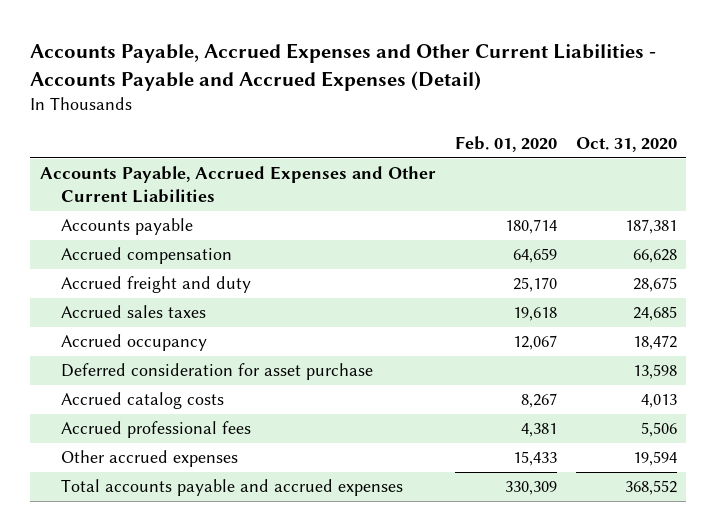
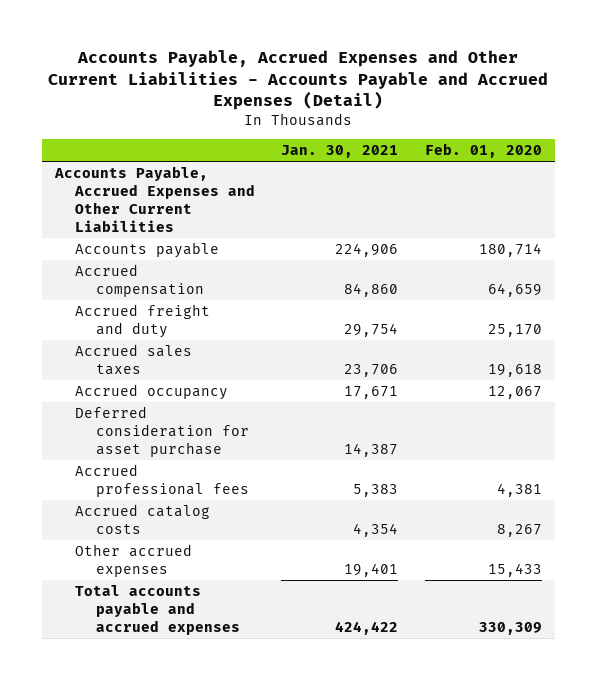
[575,136,677,152] Oct. 31, 2020 -> none
none -> [281,144,399,158] Jan. 30, 2021
[60,392,224,410] Accrued catalog costs -> [75,503,211,534] Accrued catalog costs

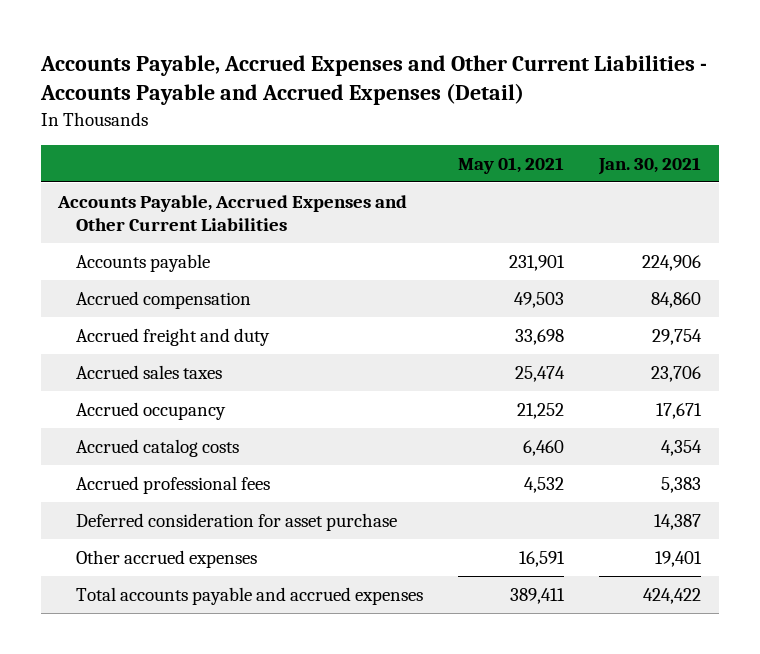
[424,142,542,158] Feb. 01, 2020 -> none
none -> [458,156,565,174] May 01, 2021
[75,463,249,497] Accrued professional fees -> [76,475,271,494] Accrued professional fees
[75,405,249,457] Deferred consideration for asset purchase -> [76,512,398,531] Deferred consideration for asset purchase

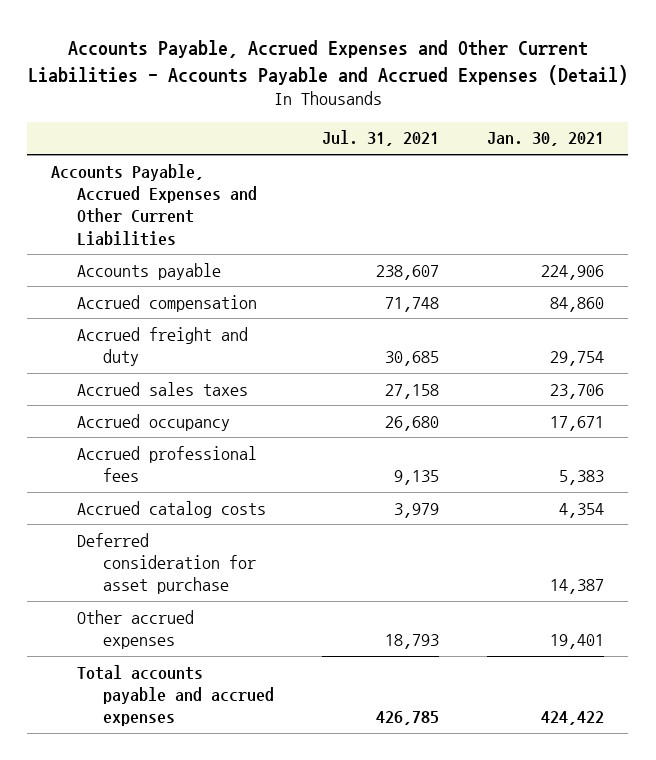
[458,156,565,174] May 01, 2021 -> none
none -> [322,130,440,147] Jul. 31, 2021
[76,438,240,457] Accrued catalog costs -> [77,500,267,518] Accrued catalog costs

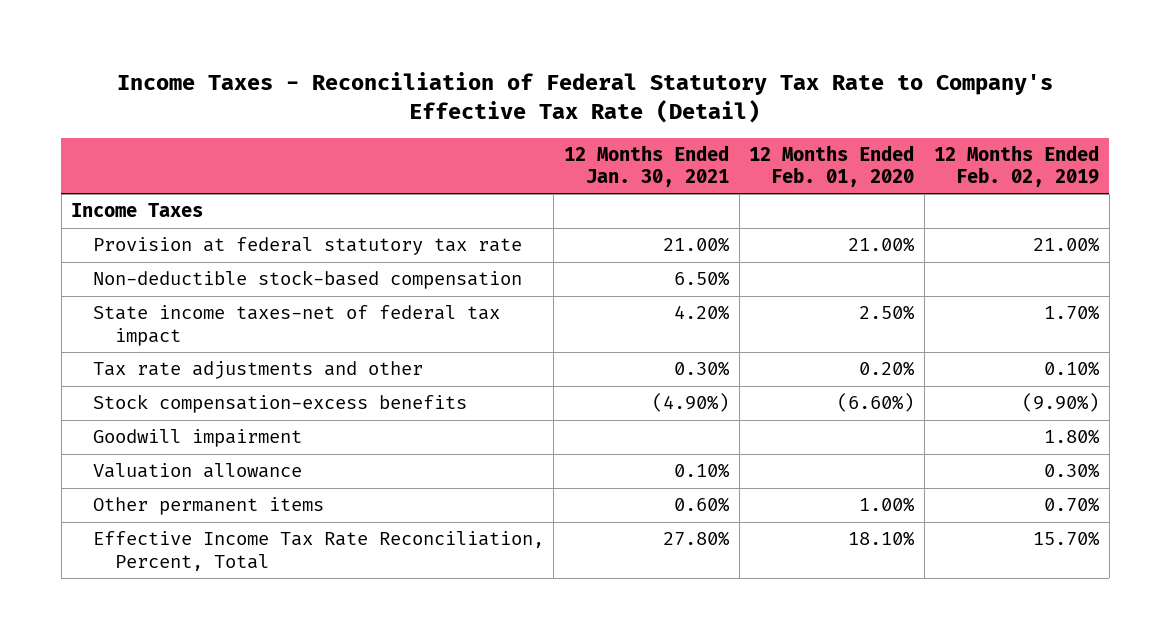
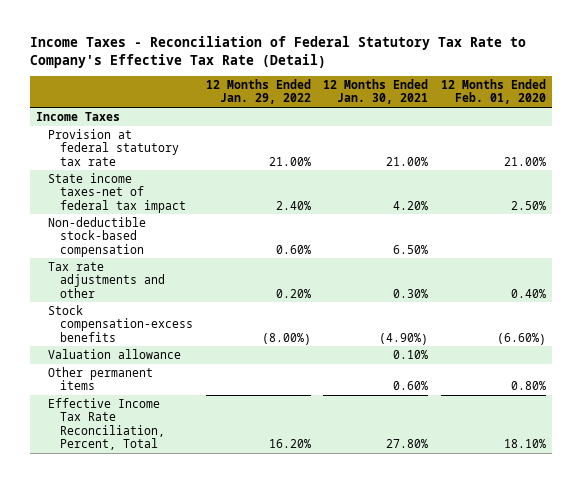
[934,144,1100,188] 12 Months Ended Feb. 02, 2019 -> none
none -> [205,79,311,105] 12 Months Ended Jan. 29, 2022
[92,270,522,290] Non-deductible stock-based compensation -> [47,216,146,257] Non-deductible stock-based compensation
[859,361,916,377] 0.20% -> [511,288,547,298] 0.40%
[92,429,302,448] Goodwill impairment -> none
[859,497,916,513] 1.00% -> [511,381,547,391] 0.80%

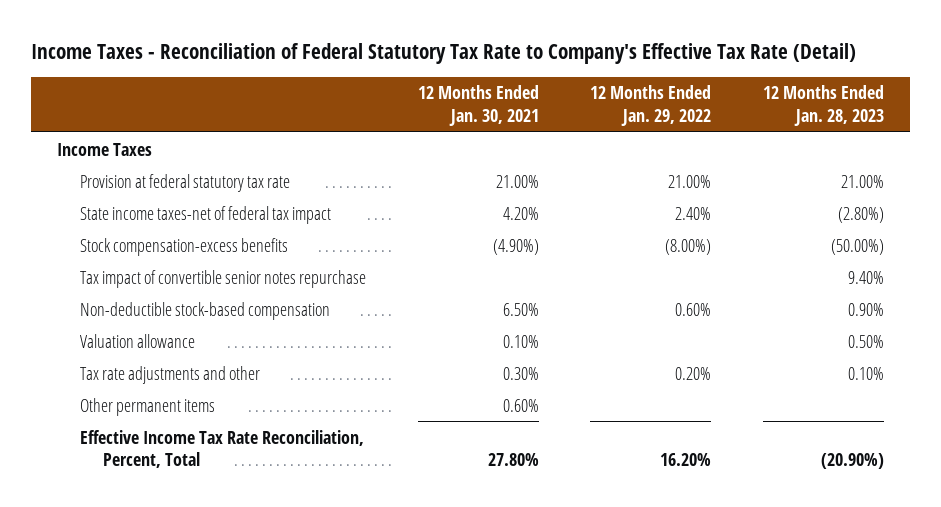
[441,79,547,105] 12 Months Ended Feb. 01, 2020 -> none
none -> [762,85,884,126] 12 Months Ended Jan. 28, 2023
none -> [80,269,367,288] Tax impact of convertible senior notes repurchase
[47,216,146,257] Non-deductible stock-based compensation -> [80,301,331,320] Non-deductible stock-based compensation
[47,261,165,298] Tax rate adjustments and other -> [80,365,261,384] Tax rate adjustments and other

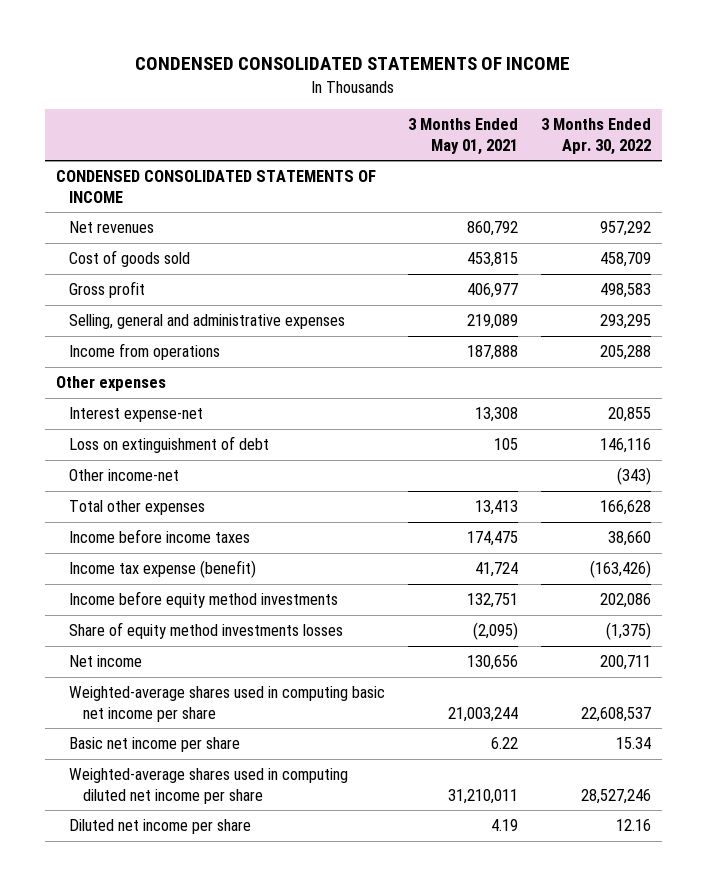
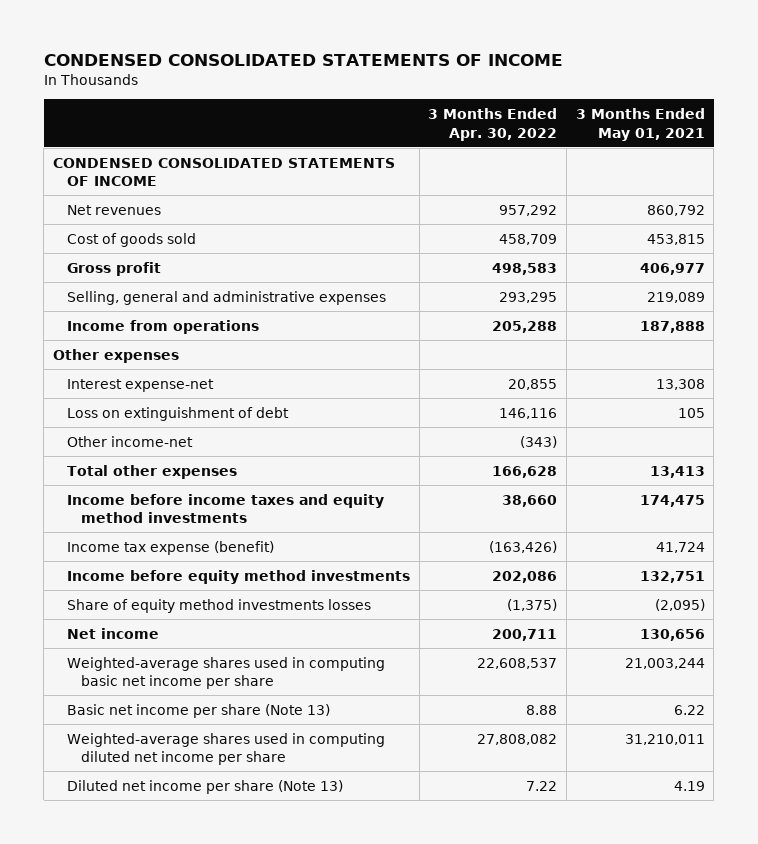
[69,529,251,544] Income before income taxes -> [67,493,385,524] Income before income taxes and equity method investments
[69,737,241,753] Basic net income per share -> [67,703,331,718] Basic net income per share (Note 13)
[615,737,651,750] 15.34 -> [526,704,558,715] 8.88
[580,788,651,804] 28,527,246 -> [477,733,558,745] 27,808,082
[69,819,252,835] Diluted net income per share -> [67,779,344,794] Diluted net income per share (Note 13)
[615,819,651,832] 12.16 -> [526,780,558,791] 7.22

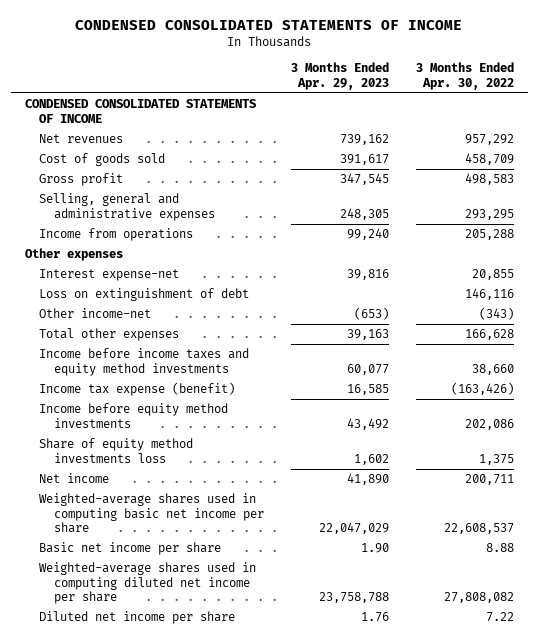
[575,108,705,141] 3 Months Ended May 01, 2021 -> none
none -> [291,62,390,90] 3 Months Ended Apr. 29, 2023
[67,598,372,613] Share of equity method investments losses -> [39,438,194,463] Share of equity method investments loss
[507,598,558,611] (1,375) -> [479,453,515,465] 1,375
[67,703,331,718] Basic net income per share (Note 13) -> [39,542,222,556] Basic net income per share
[67,779,344,794] Diluted net income per share (Note 13) -> [39,611,236,625] Diluted net income per share

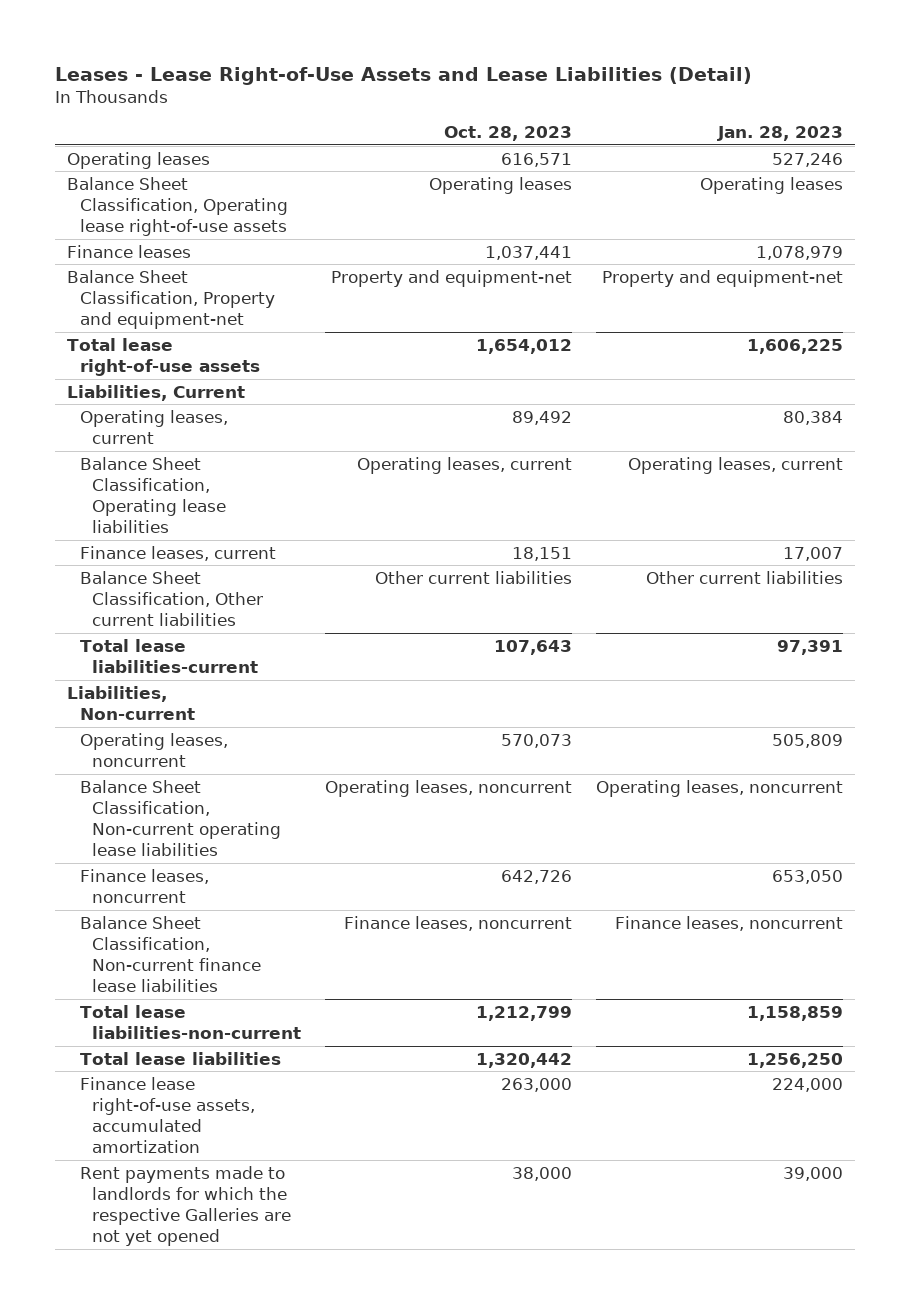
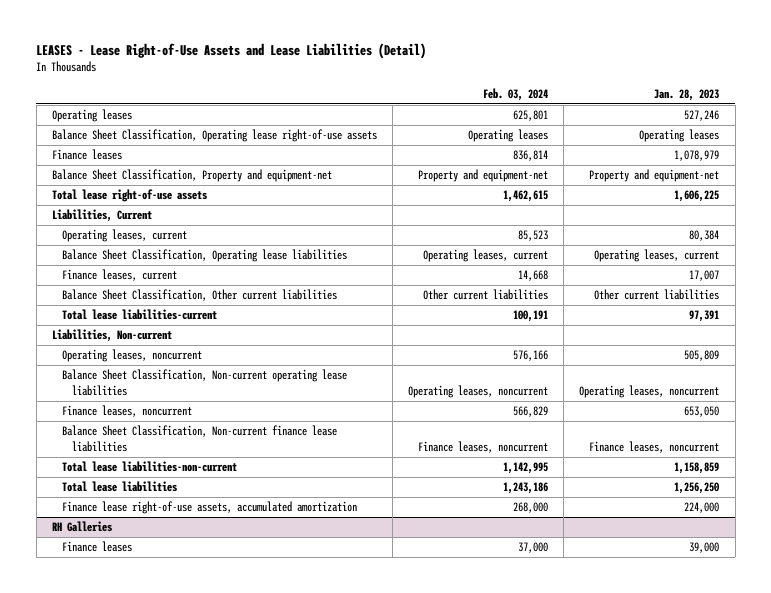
[55,66,753,85] Leases - Lease Right-of-Use Assets and Lease Liabilities (Detail) -> [36,43,427,60] LEASES - Lease Right-of-Use Assets and Lease Liabilities (Detail)
[444,126,573,142] Oct. 28, 2023 -> none
none -> [483,87,549,101] Feb. 03, 2024
[79,1165,292,1247] Rent payments made to landlords for which the respective Galleries are not yet opened -> none
none -> [52,521,113,533] RH Galleries
none -> [61,541,132,553] Finance leases

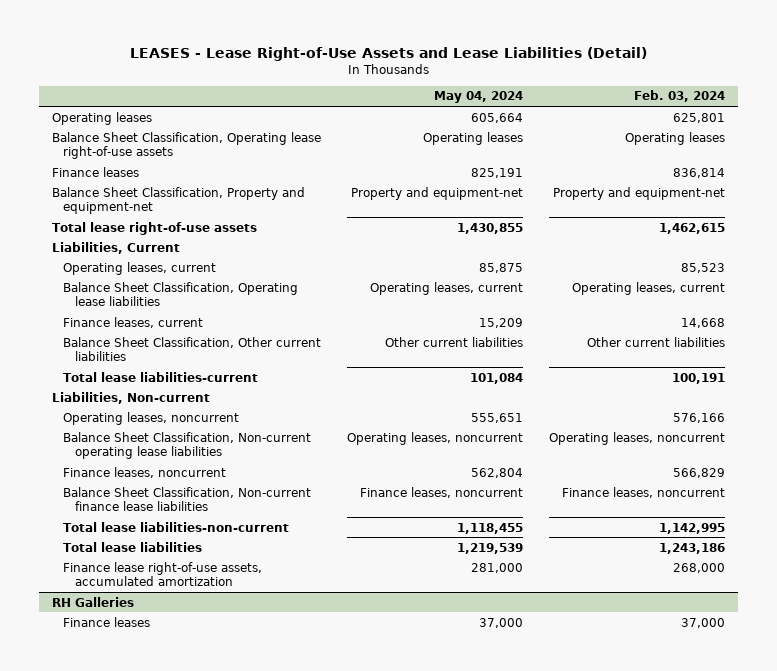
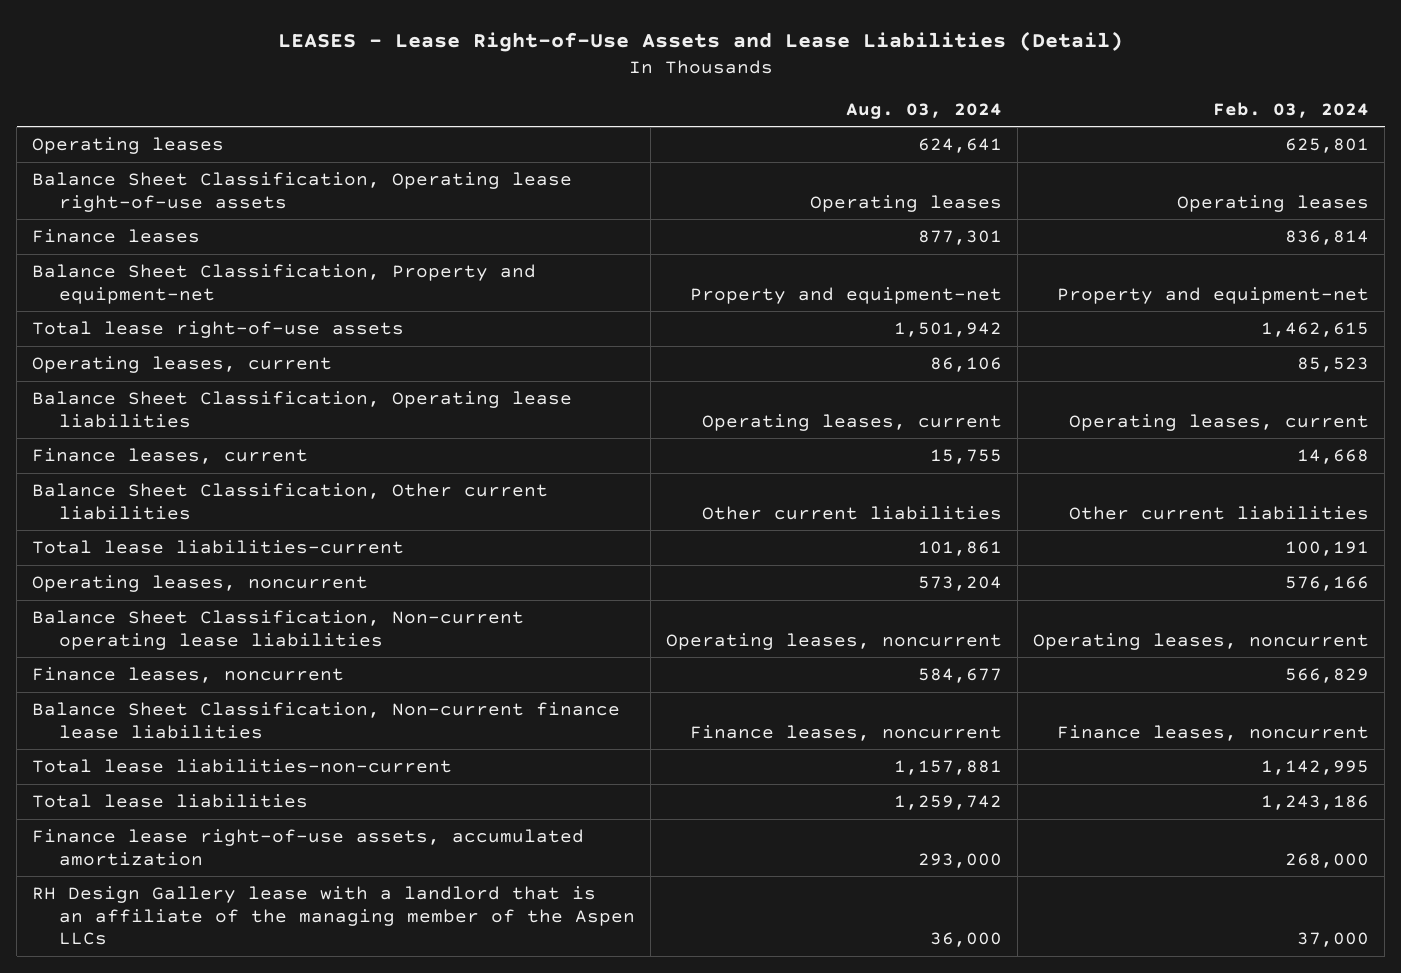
[434,91,524,104] May 04, 2024 -> none
none -> [845,102,1002,119] Aug. 03, 2024
[51,241,180,254] Liabilities, Current -> none
[51,391,210,404] Liabilities, Non-current -> none
[51,596,134,607] RH Galleries -> none
[63,616,151,627] Finance leases -> none
none -> [32,885,635,946] RH Design Gallery lease with a landlord that is an affiliate of the managing member of the Aspen LLCs

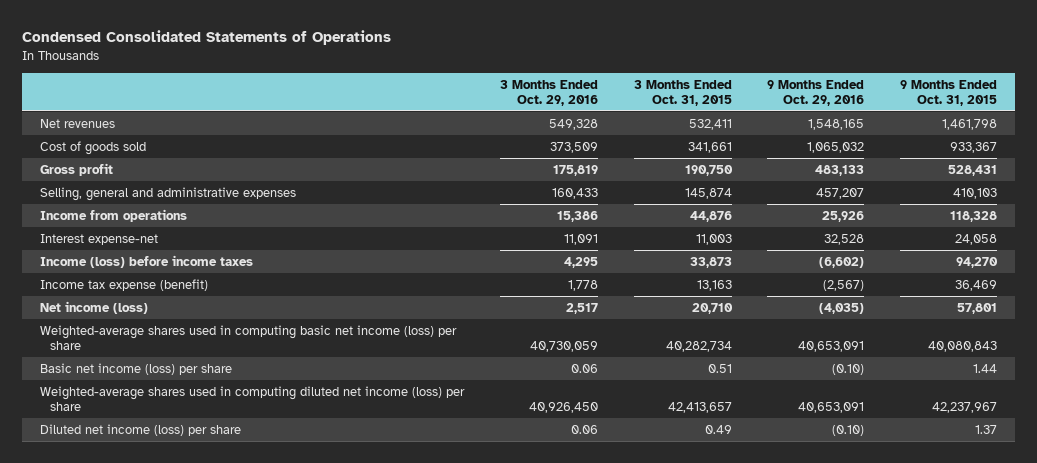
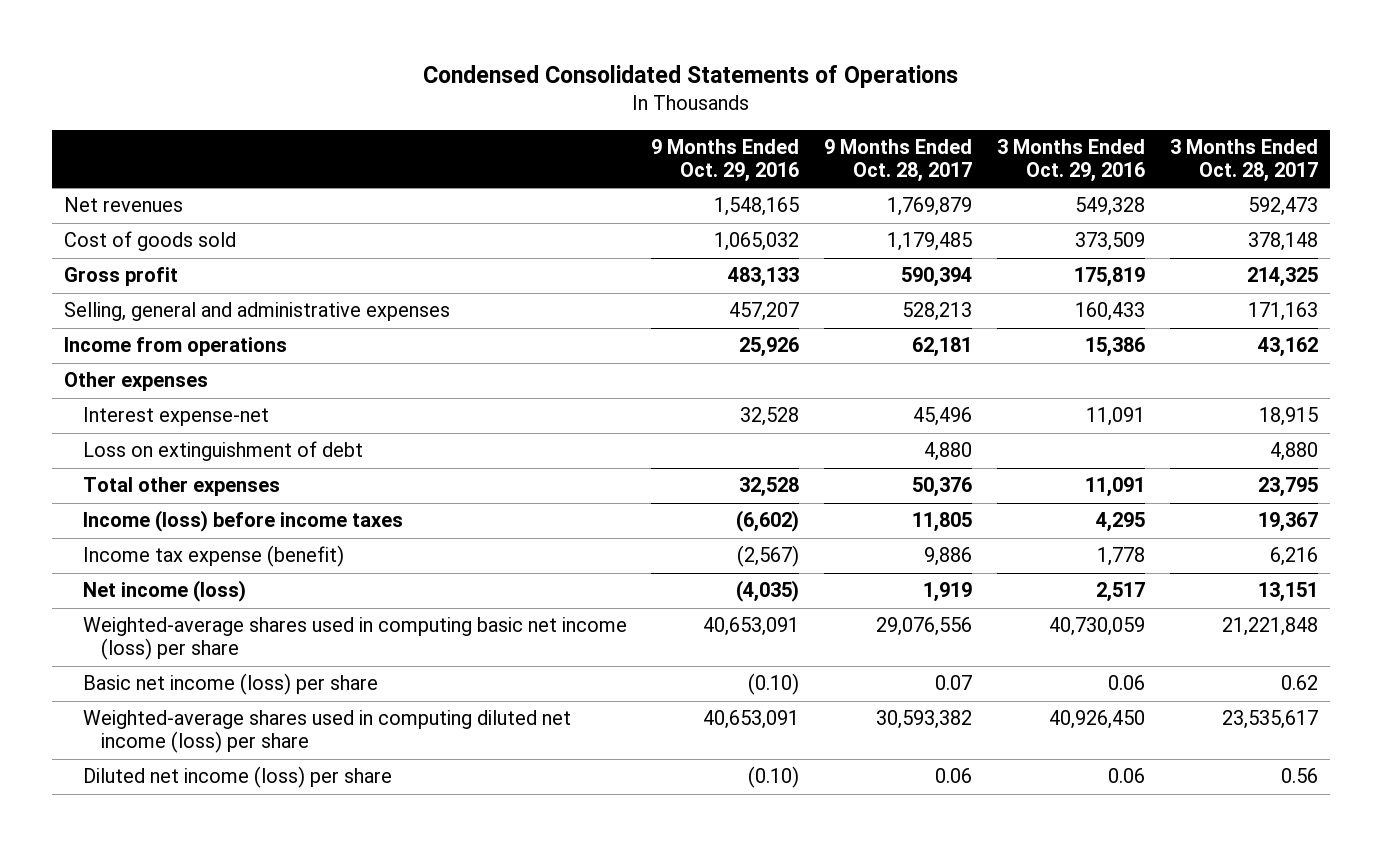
[633,79,732,106] 3 Months Ended Oct. 31, 2015 -> none
[900,79,998,106] 9 Months Ended Oct. 31, 2015 -> none
none -> [824,139,973,183] 9 Months Ended Oct. 28, 2017
none -> [1169,139,1318,183] 3 Months Ended Oct. 28, 2017
none -> [64,372,209,392] Other expenses
none -> [82,441,363,462] Loss on extinguishment of debt
none -> [82,477,280,497] Total other expenses

